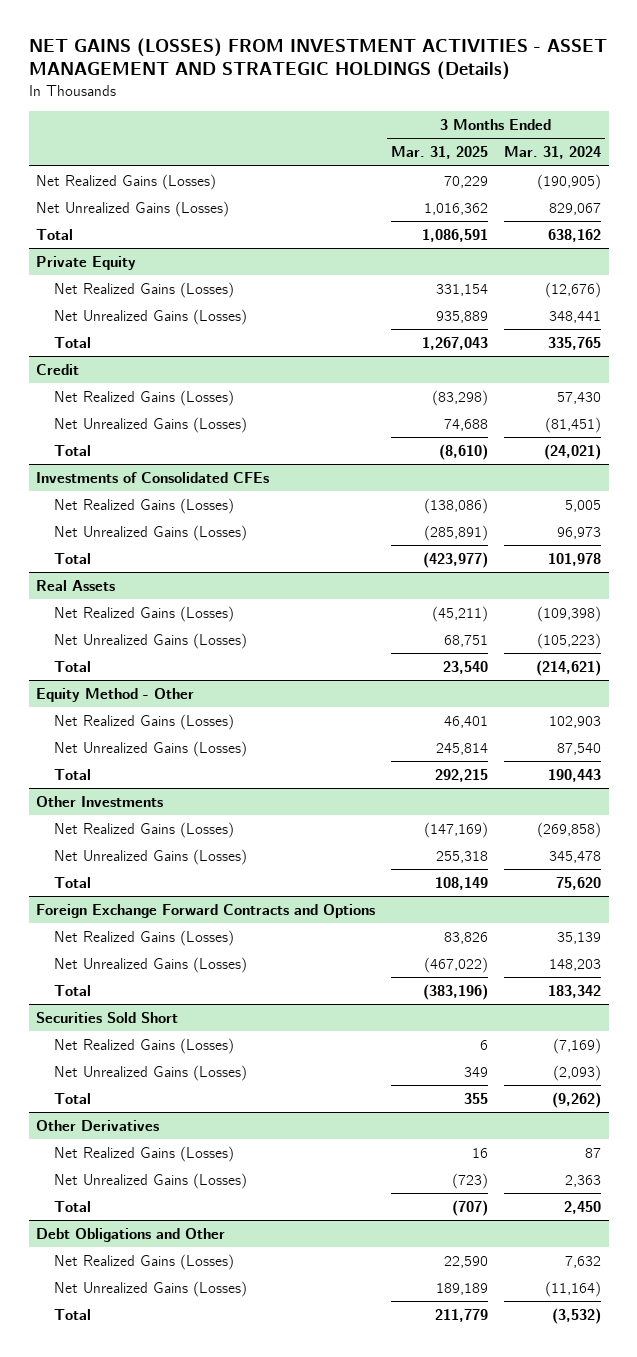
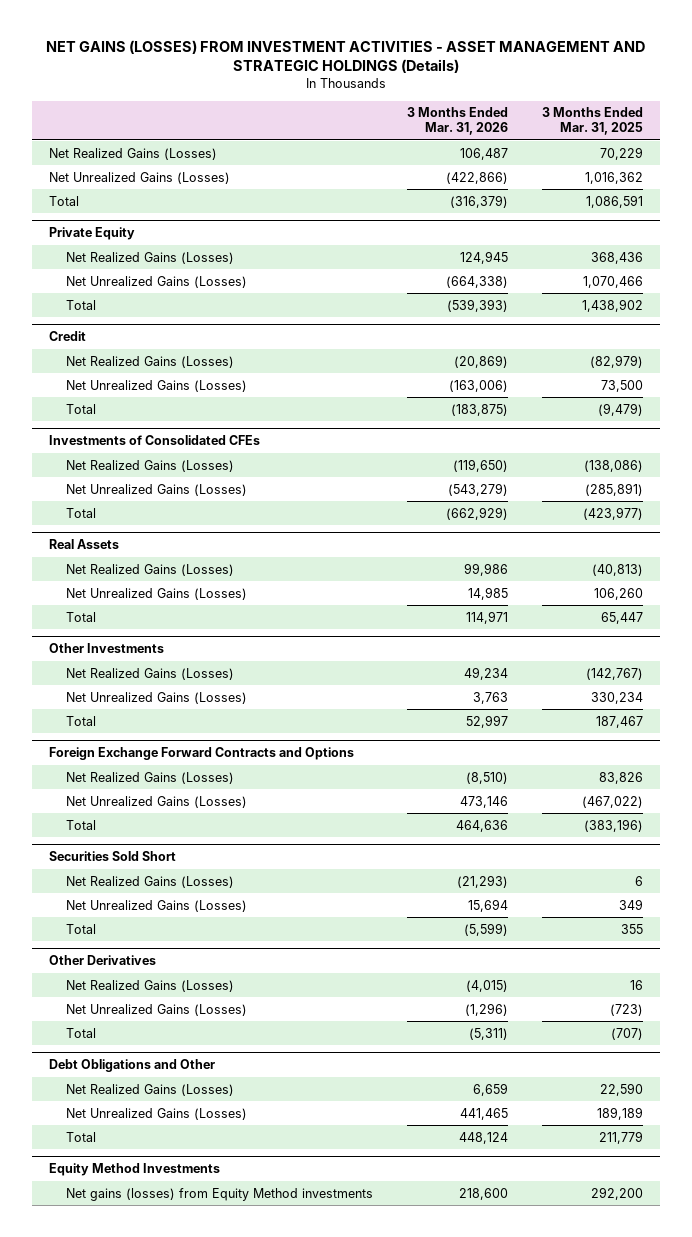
[503,146,601,160] Mar. 31, 2024 -> none
none -> [406,107,508,136] 3 Months Ended Mar. 31, 2026
[436,283,489,296] 331,154 -> [590,251,643,264] 368,436
[436,310,489,323] 935,889 -> [582,275,643,288] 1,070,466
[422,336,489,350] 1,267,043 -> [581,298,643,312] 1,438,902
[432,389,489,406] (83,298) -> [589,354,643,368] (82,979)
[444,418,489,431] 74,688 -> [600,379,643,392] 73,500
[439,443,489,460] (8,610) -> [597,402,643,416] (9,479)
[36,687,195,702] Equity Method - Other -> none
[53,713,234,730] Net Realized Gains (Losses) -> none
[53,740,247,757] Net Unrealized Gains (Losses) -> none
[53,768,91,780] Total -> none
[432,605,489,622] (45,211) -> [591,563,643,576] (40,813)
[444,634,489,647] 68,751 -> [593,587,643,600] 106,260
[443,660,489,674] 23,540 -> [600,611,643,624] 65,447
[424,821,489,838] (147,169) -> [585,667,643,680] (142,767)
[436,850,489,863] 255,318 -> [590,691,643,704] 330,234
[435,876,489,890] 108,149 -> [595,715,643,728] 187,467
none -> [49,1163,221,1177] Equity Method Investments
none -> [65,1187,373,1201] Net gains (losses) from Equity Method investments

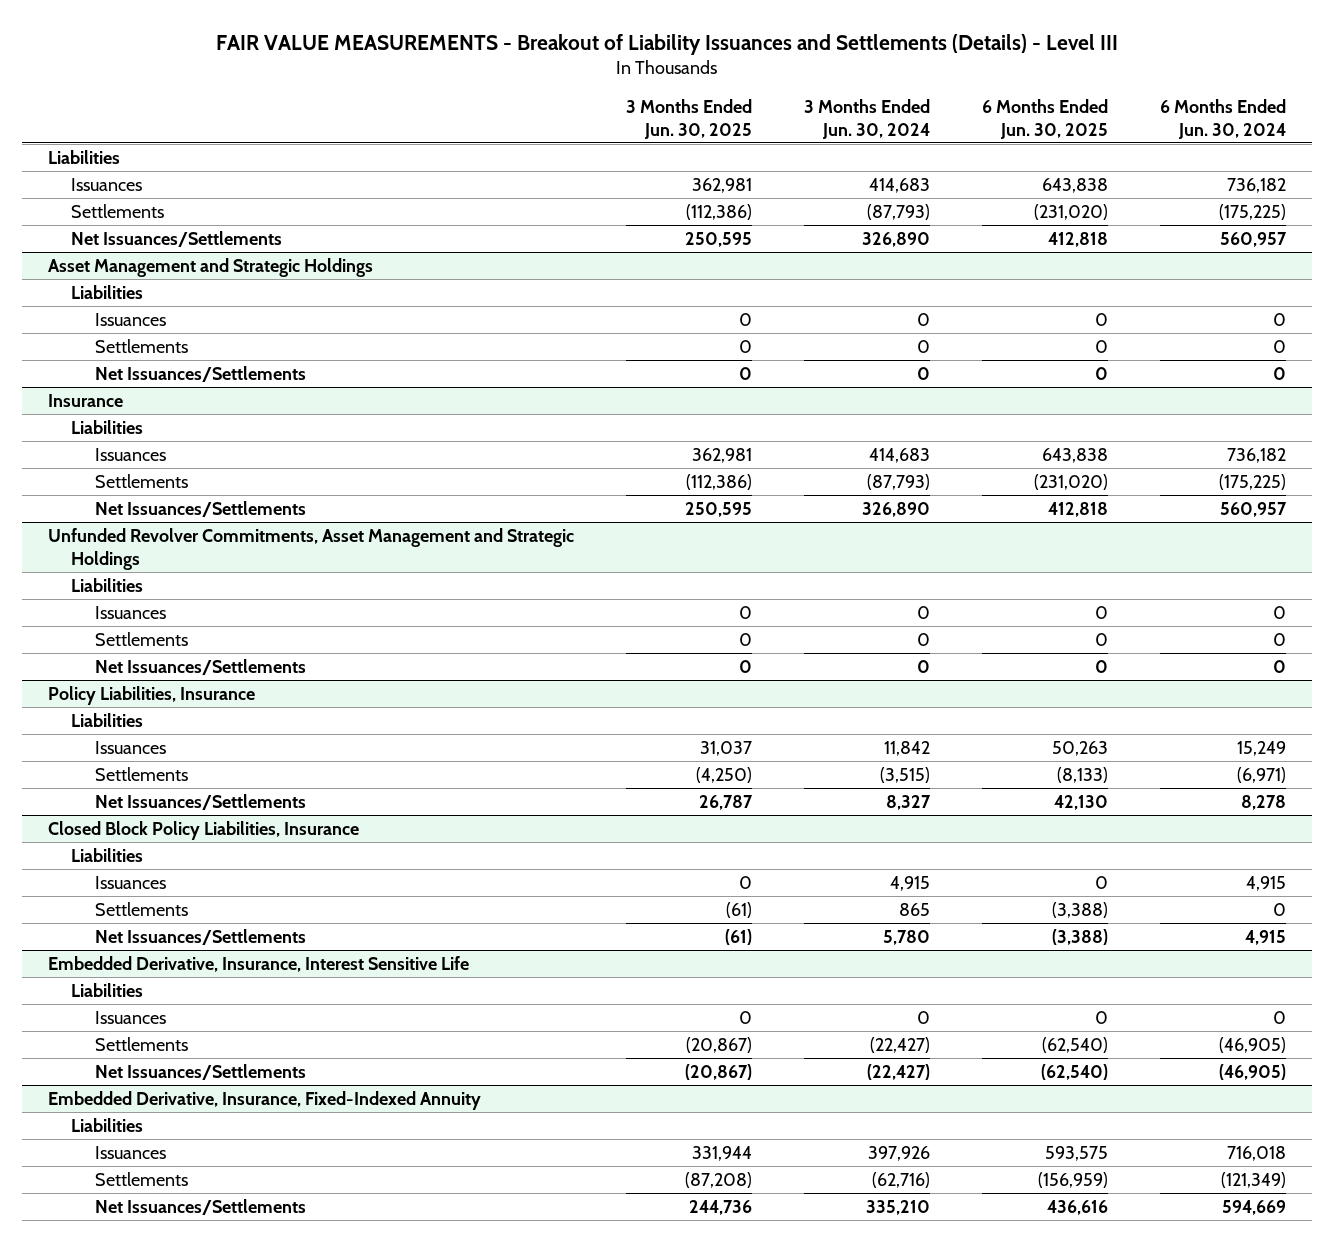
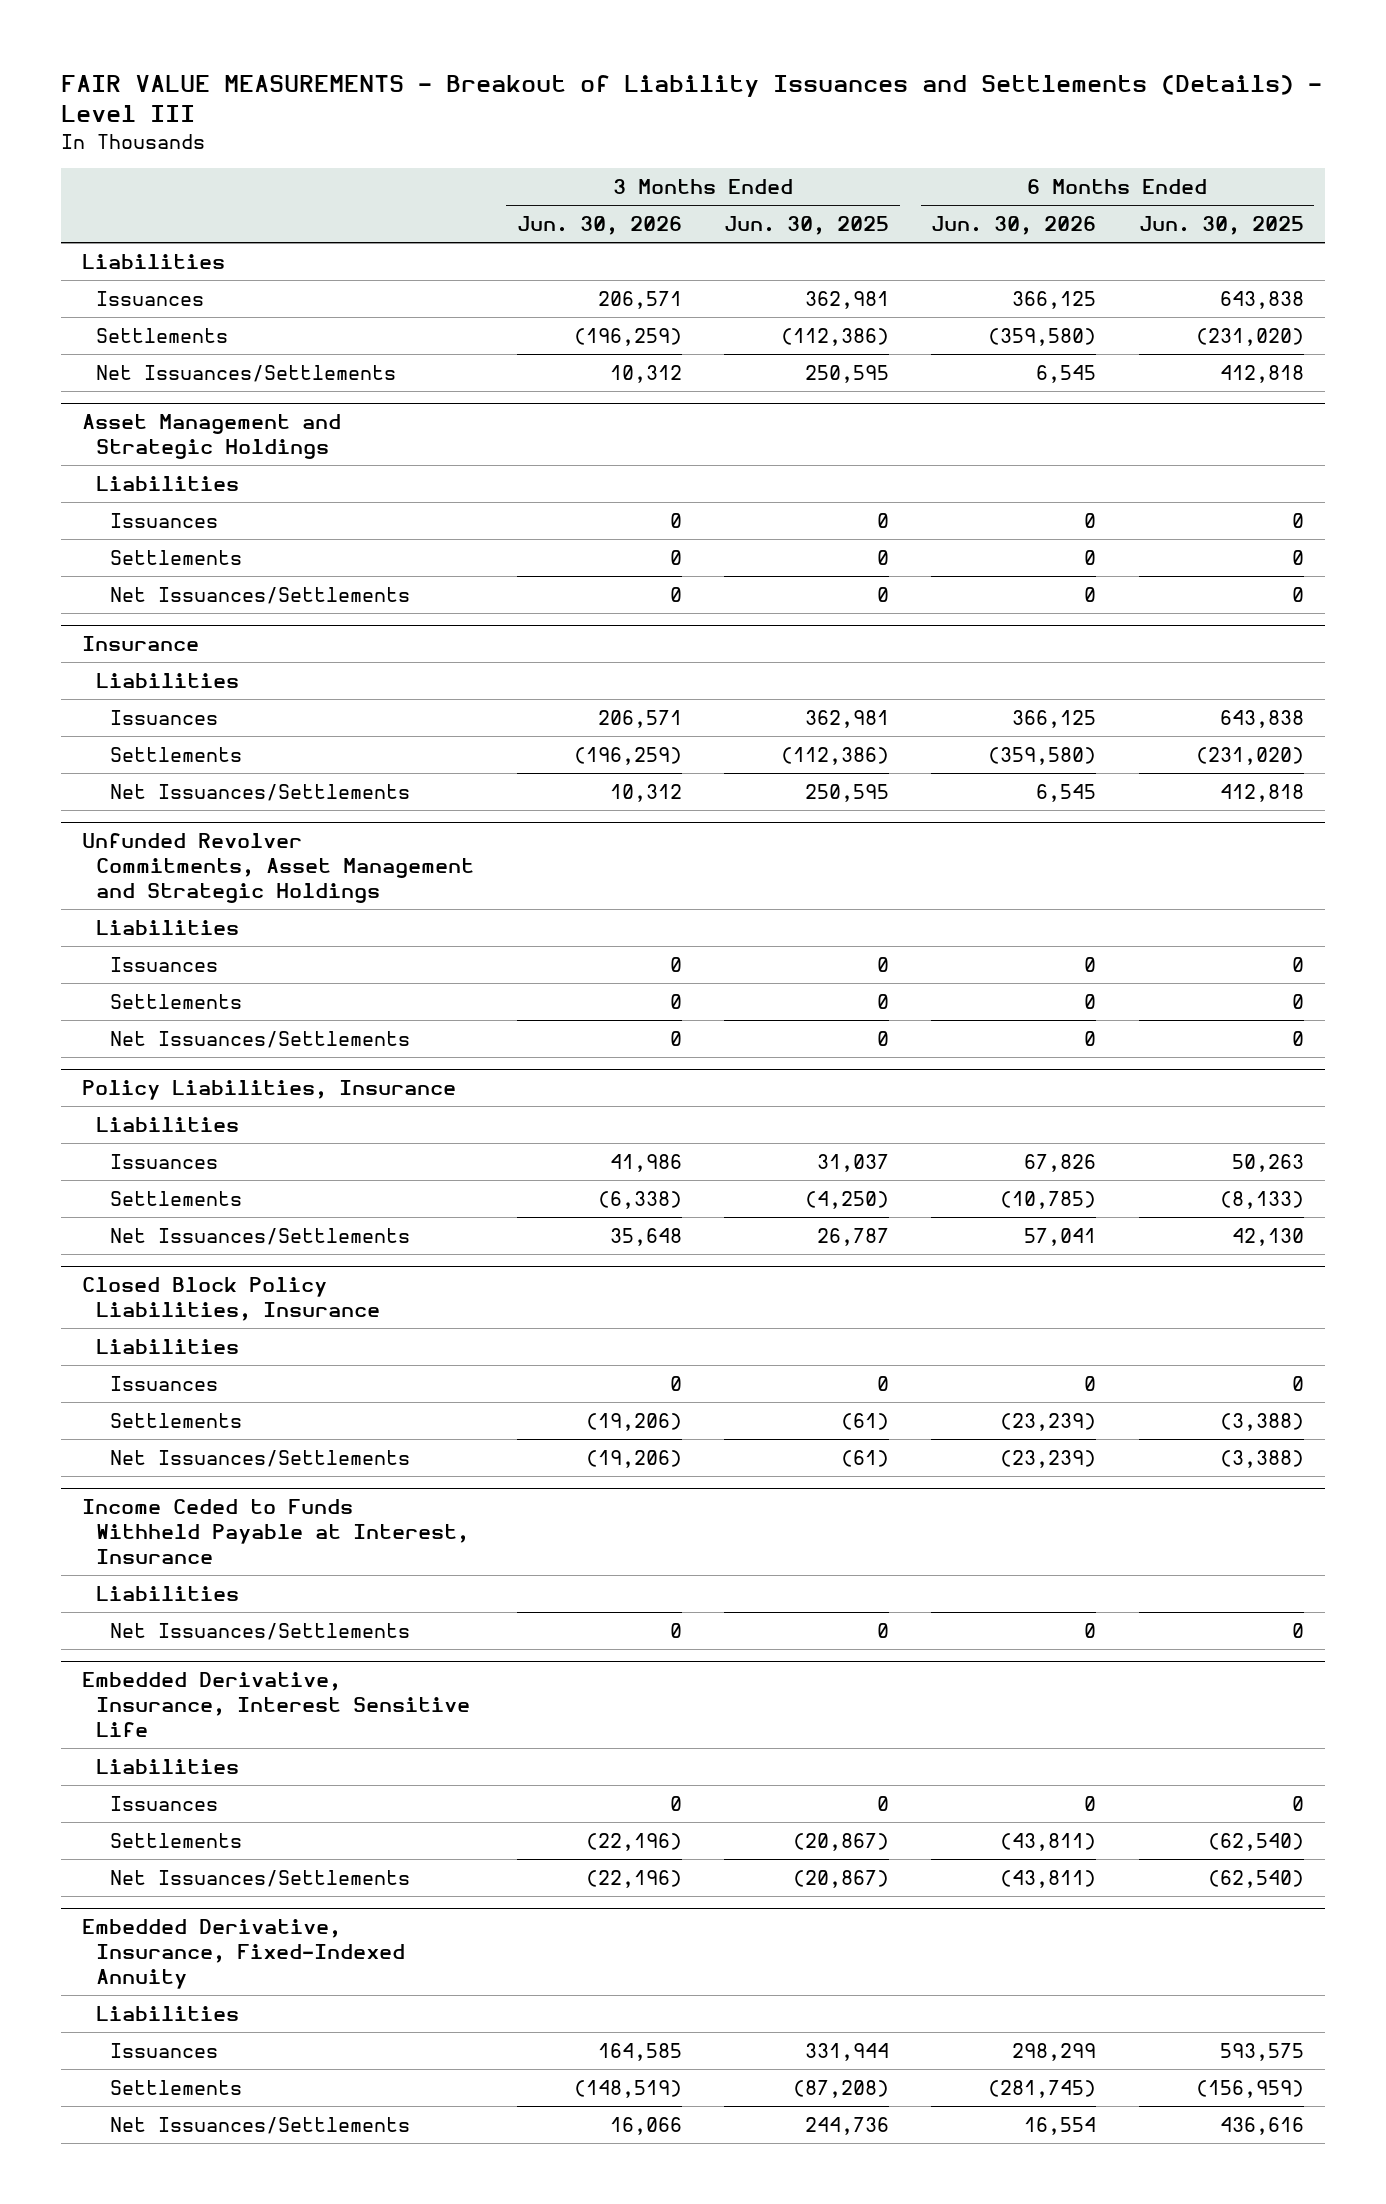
[804,98,931,139] 3 Months Ended Jun. 30, 2024 -> none
[1160,98,1287,139] 6 Months Ended Jun. 30, 2024 -> none
none -> [516,216,682,236] Jun. 30, 2026
none -> [931,216,1097,236] Jun. 30, 2026
none -> [82,1499,470,1564] Income Ceded to Funds Withheld Payable at Interest, Insurance
none -> [96,1585,240,1601] Liabilities
none -> [110,1622,411,1640] Net Issuances/Settlements

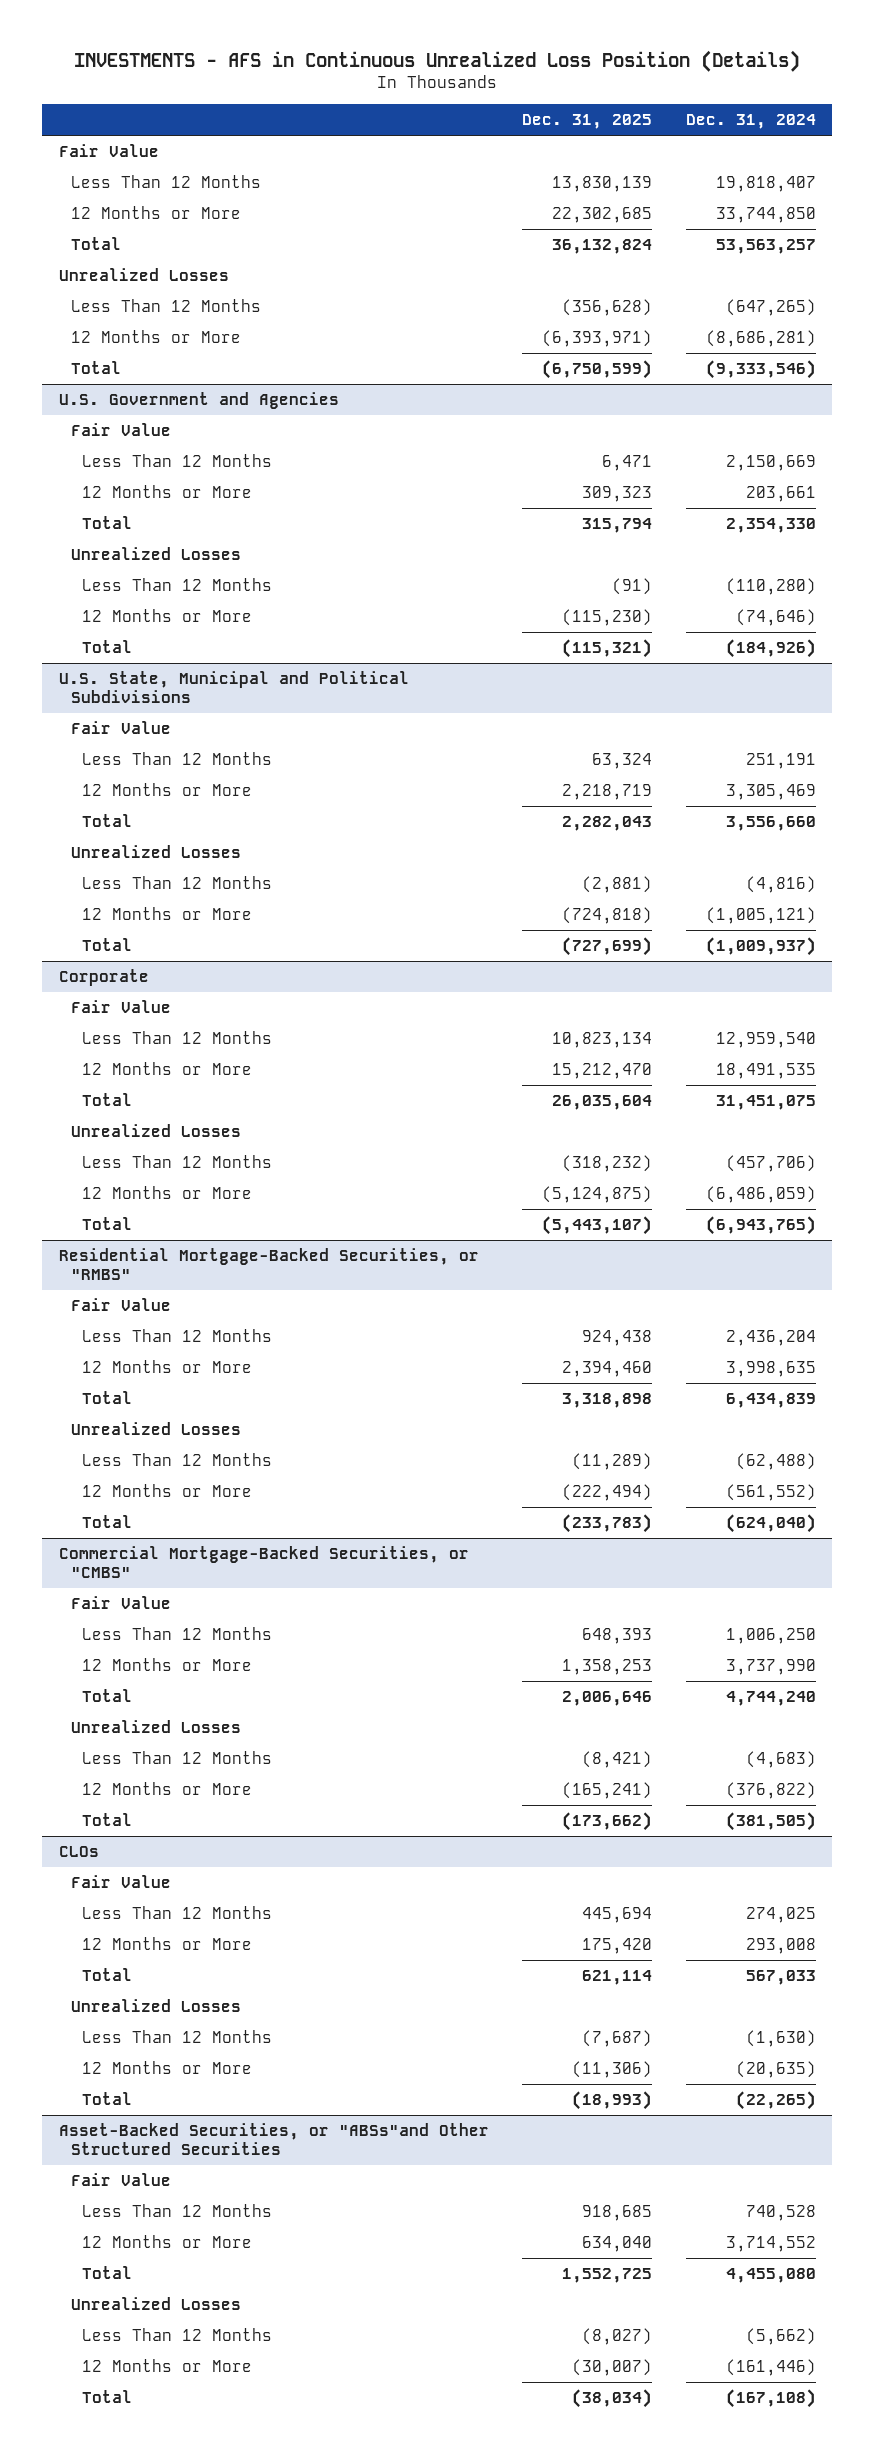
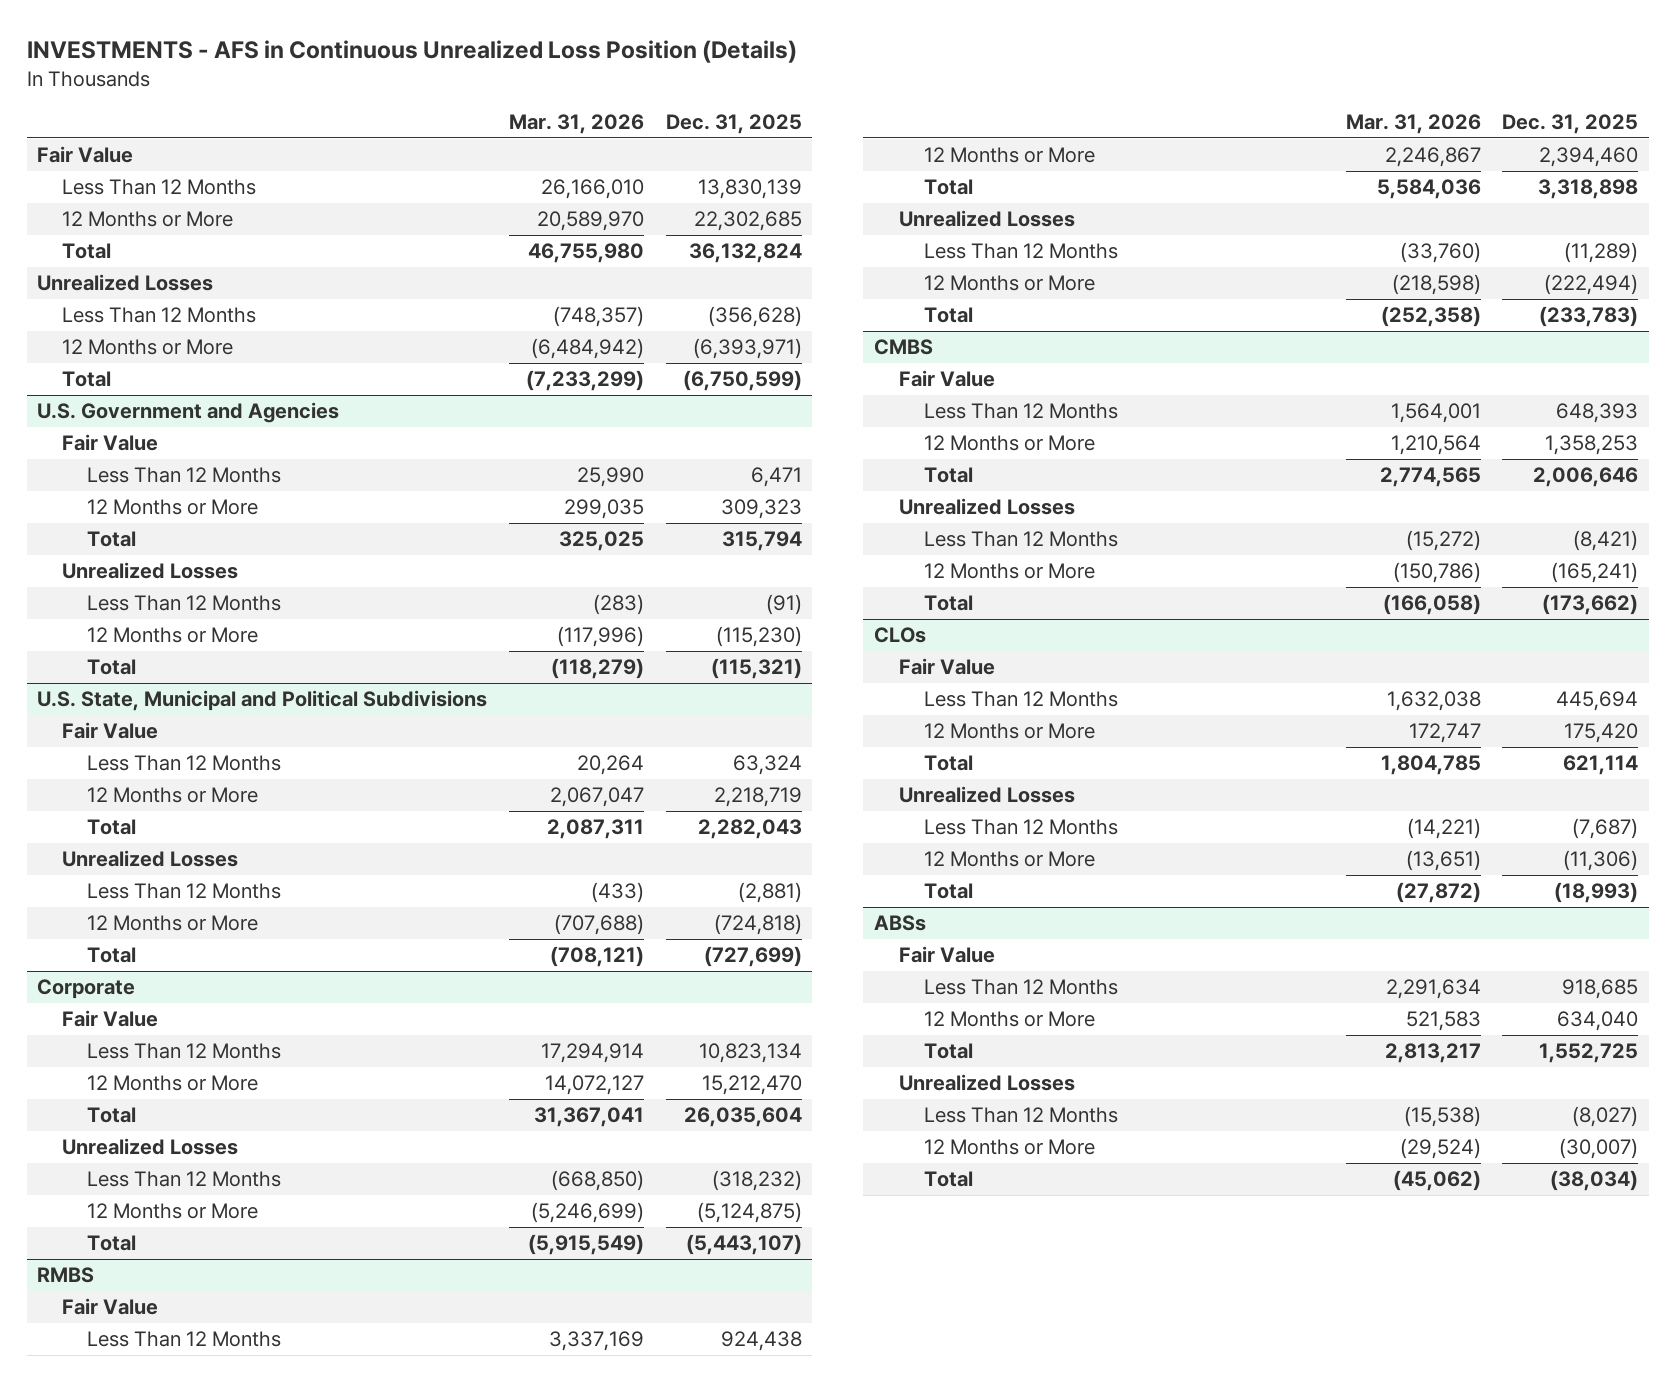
[685,114,816,130] Dec. 31, 2024 -> none
none -> [508,114,644,135] Mar. 31, 2026
[58,1248,479,1280] Residential Mortgage-Backed Securities, or "RMBS" -> [37,1267,95,1284] RMBS
[58,1546,469,1578] Commercial Mortgage-Backed Securities, or "CMBS" -> [873,339,933,356] CMBS
[58,2123,489,2155] Asset-Backed Securities, or "ABSs"and Other Structured Securities -> [873,915,926,932] ABSs

